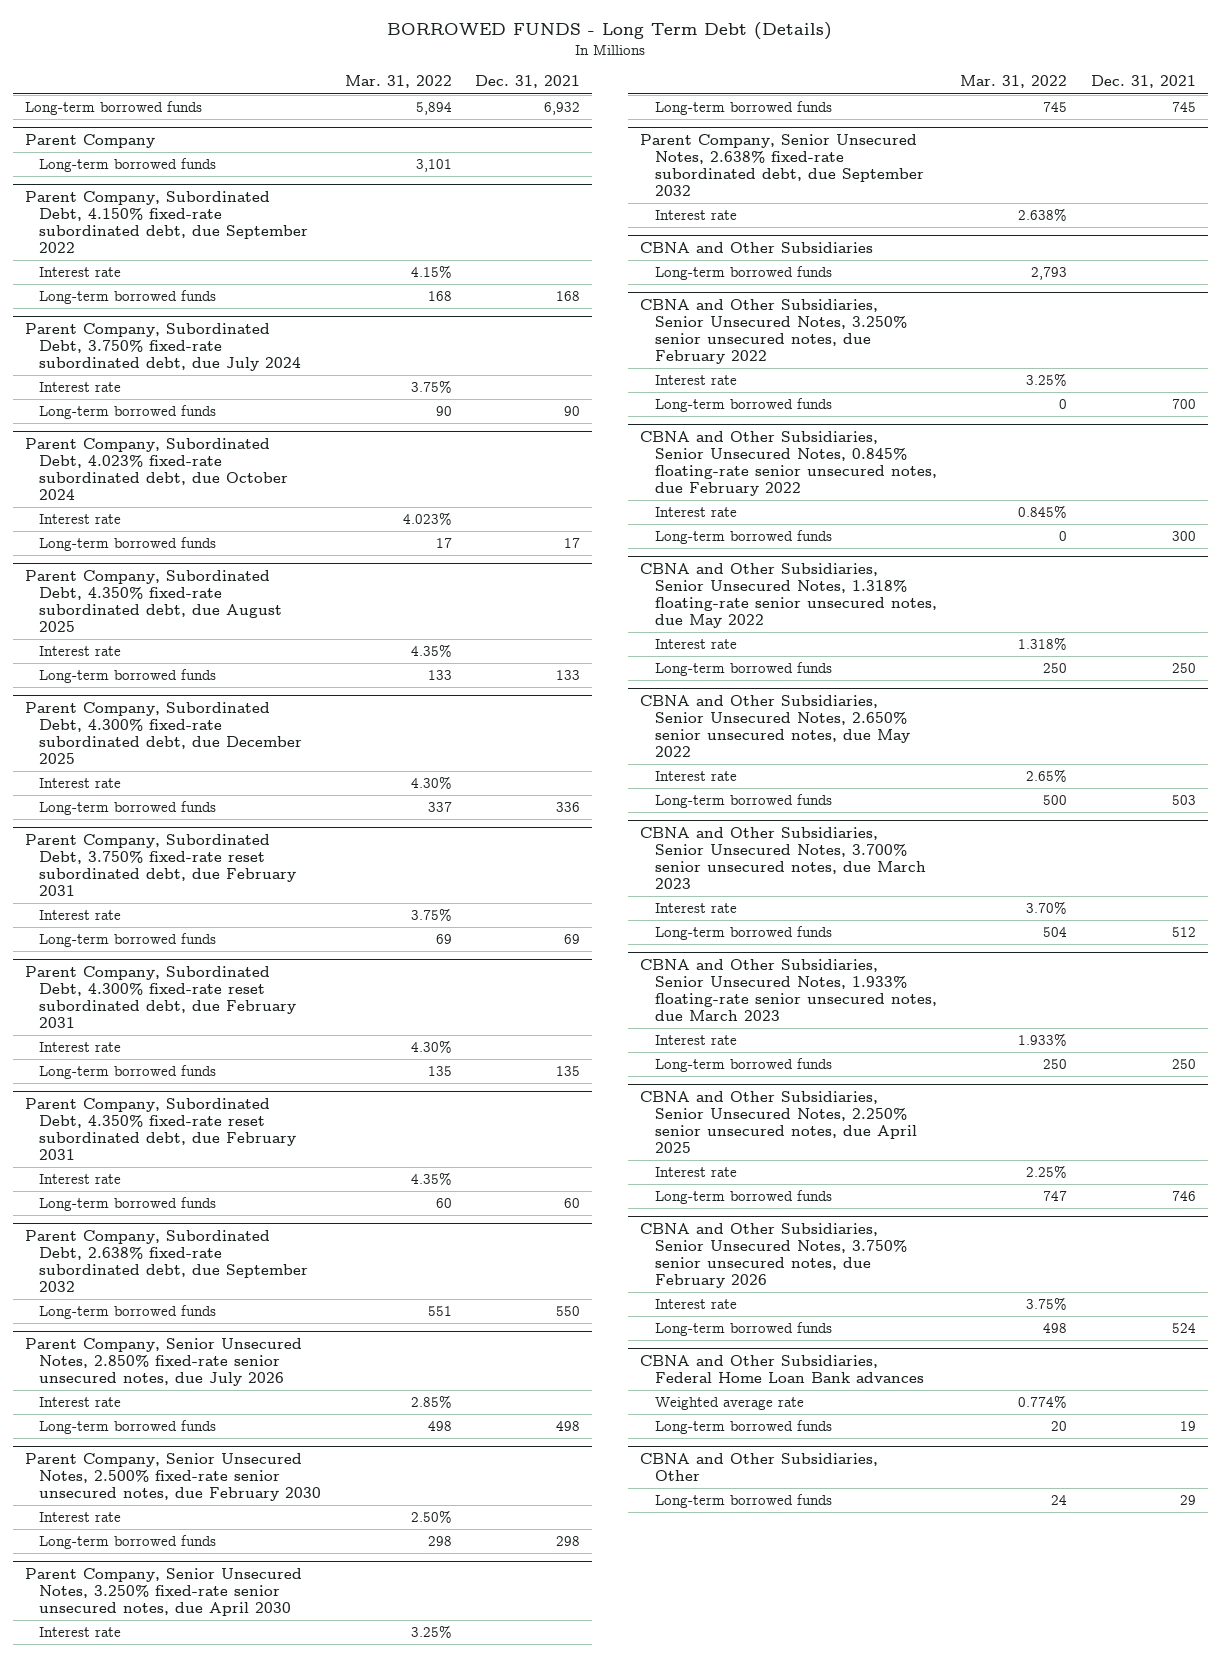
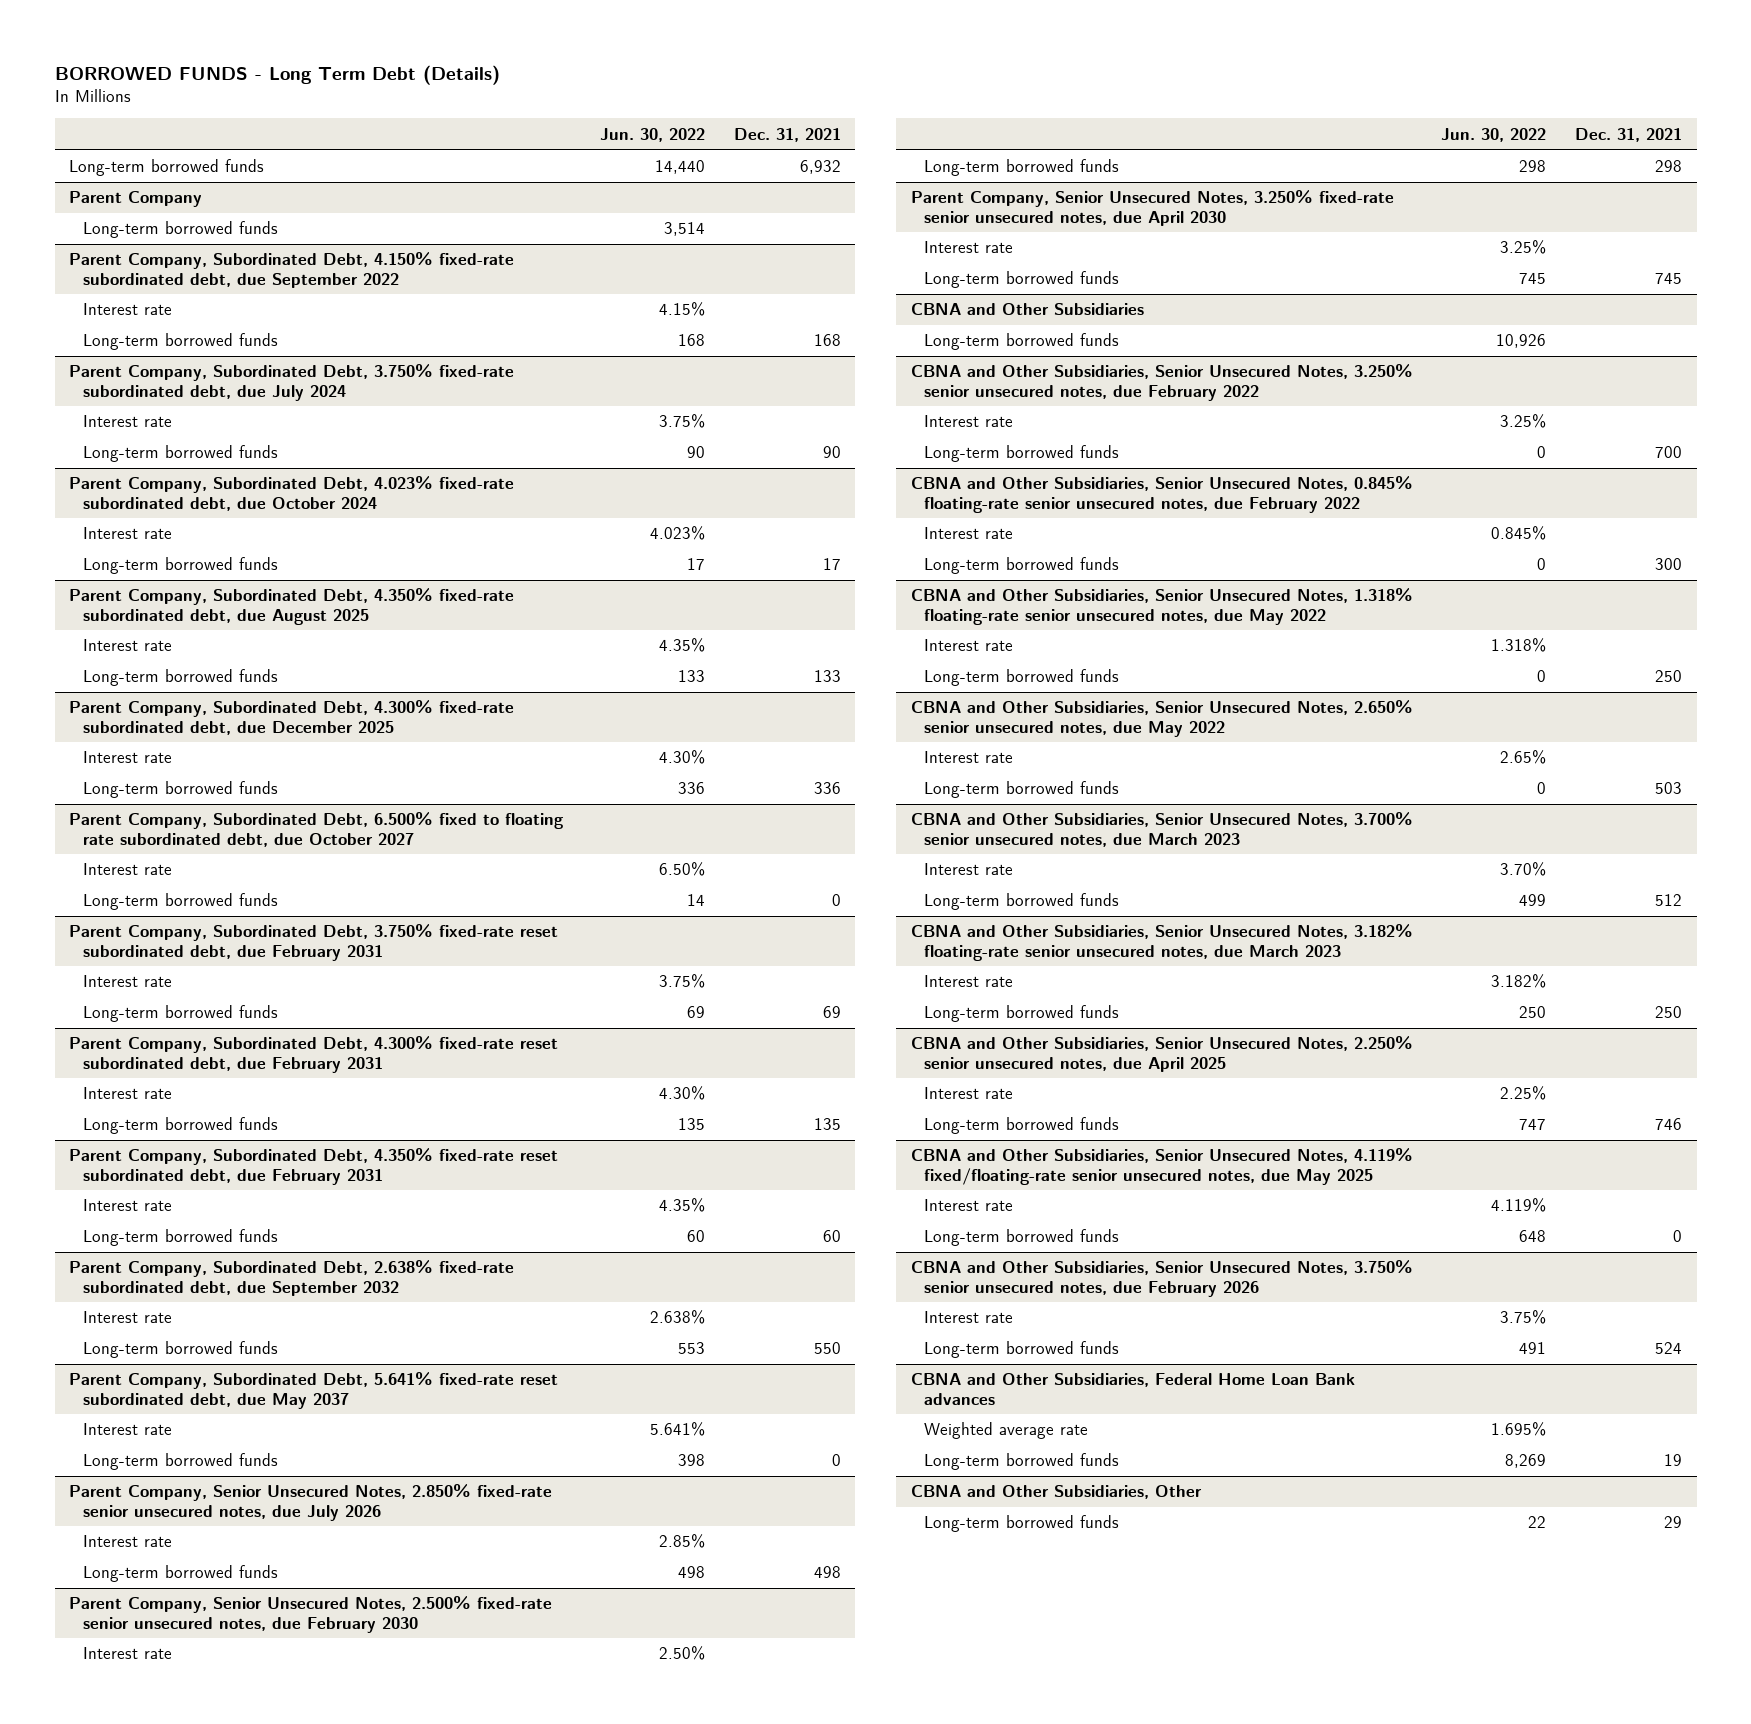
[344,75,452,89] Mar. 31, 2022 -> none
none -> [600,127,706,142] Jun. 30, 2022
none -> [69,812,565,847] Parent Company, Subordinated Debt, 6.500% fixed to floating rate subordinated debt, due October 2027
none -> [83,863,173,876] Interest rate
none -> [83,893,279,911] Long-term borrowed funds
none -> [83,1311,173,1324] Interest rate
none -> [69,1372,559,1409] Parent Company, Subordinated Debt, 5.641% fixed-rate reset subordinated debt, due May 2037
none -> [83,1423,173,1436] Interest rate
none -> [83,1453,279,1471] Long-term borrowed funds
[640,133,924,196] Parent Company, Senior Unsecured Notes, 2.638% fixed-rate subordinated debt, due September 2032 -> none
[654,210,737,221] Interest rate -> none
[640,958,937,1021] CBNA and Other Subsidiaries, Senior Unsecured Notes, 1.933% floating-rate senior unsecured notes, due March 2023 -> [910,924,1413,961] CBNA and Other Subsidiaries, Senior Unsecured Notes, 3.182% floating-rate senior unsecured notes, due March 2023
none -> [910,1148,1413,1185] CBNA and Other Subsidiaries, Senior Unsecured Notes, 4.119% fixed/floating-rate senior unsecured notes, due May 2025
none -> [924,1199,1014,1212] Interest rate
none -> [924,1229,1120,1247] Long-term borrowed funds

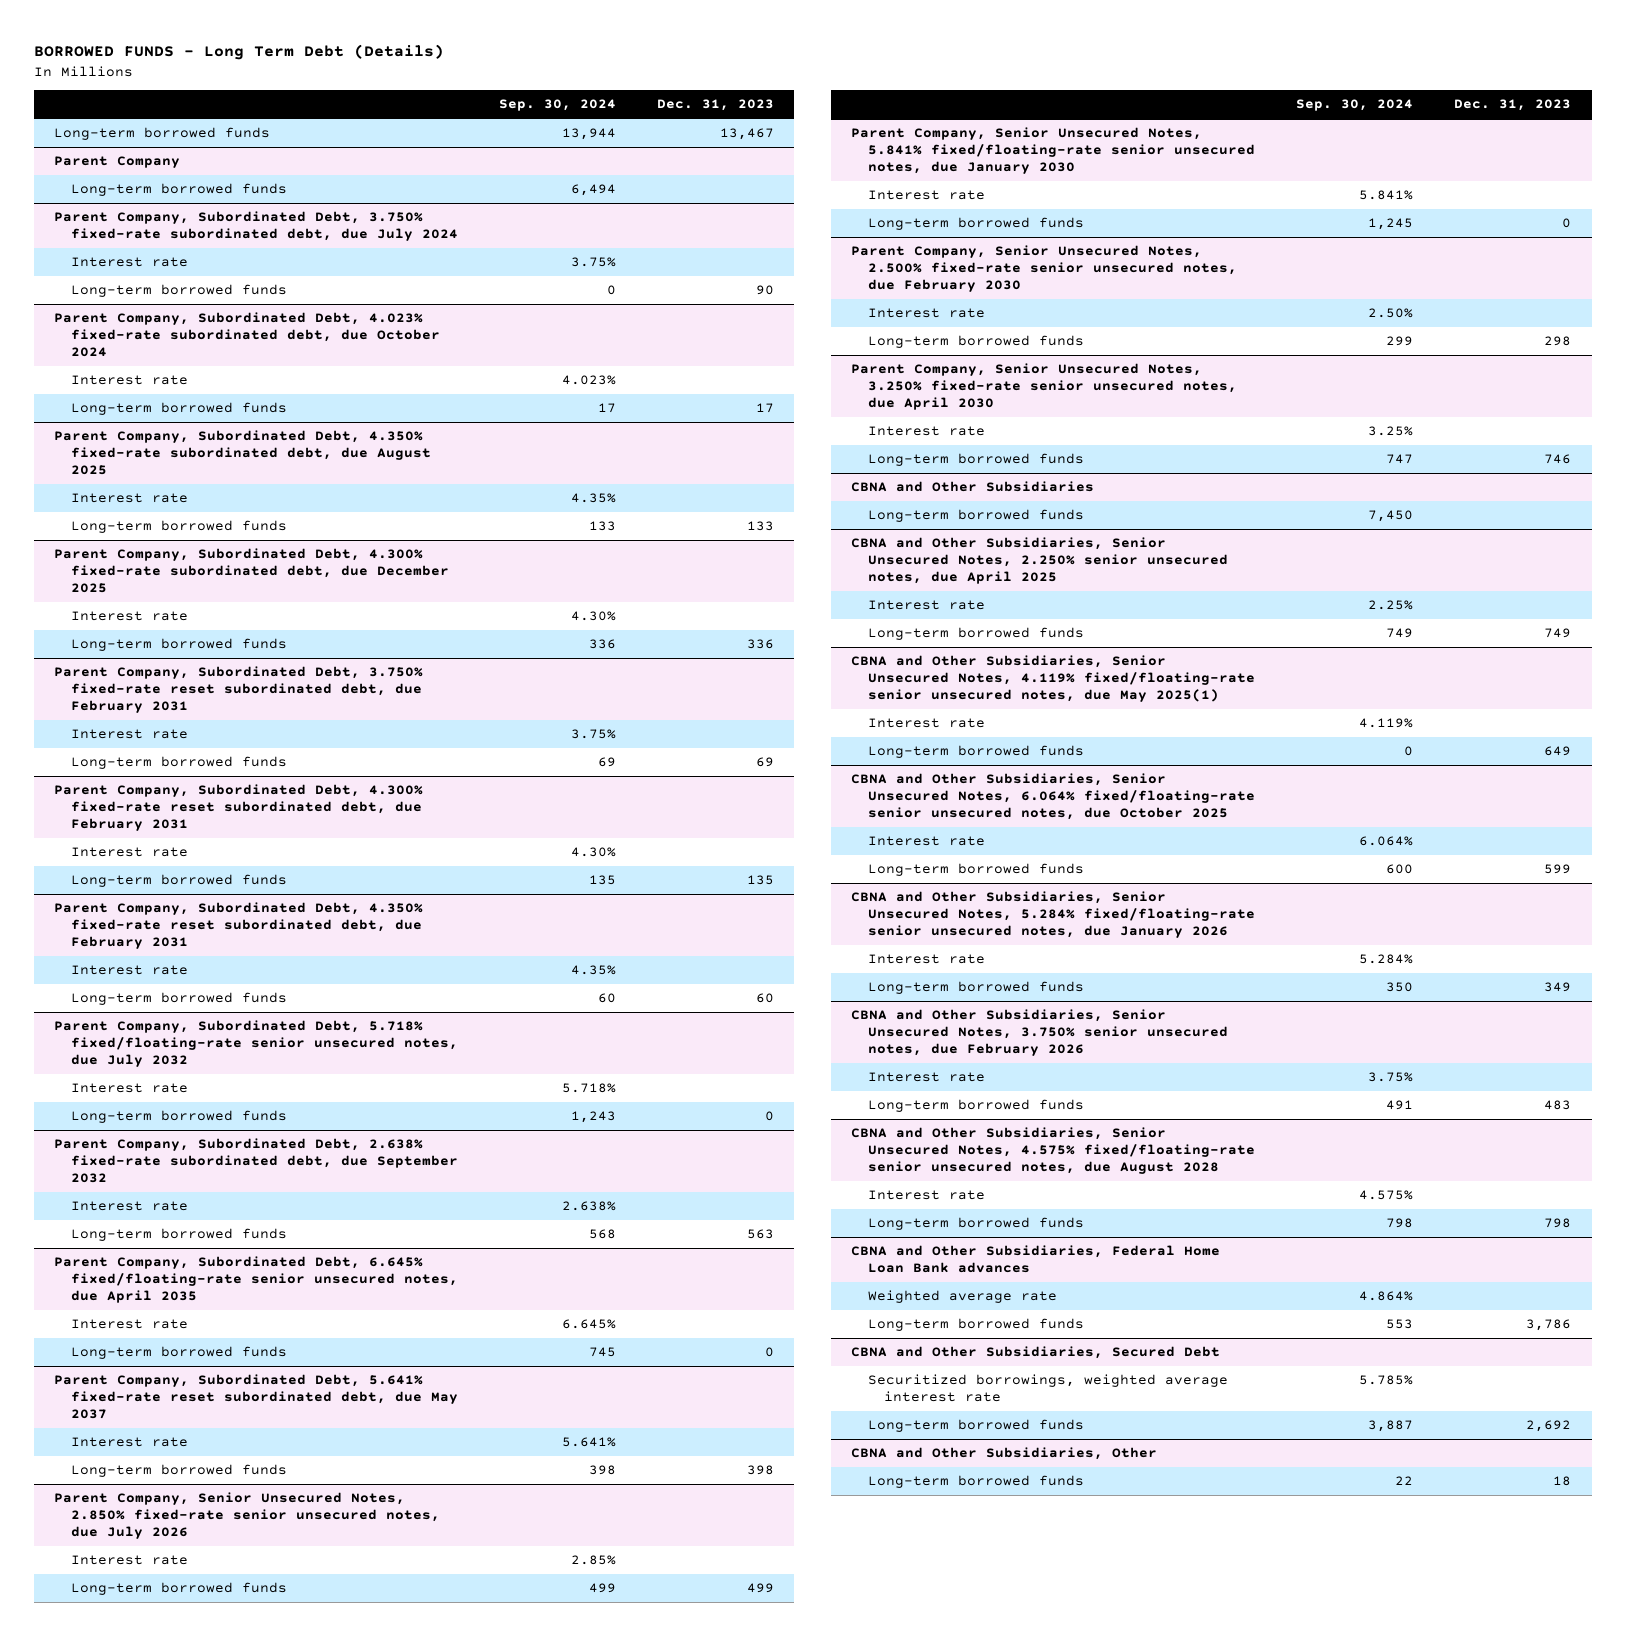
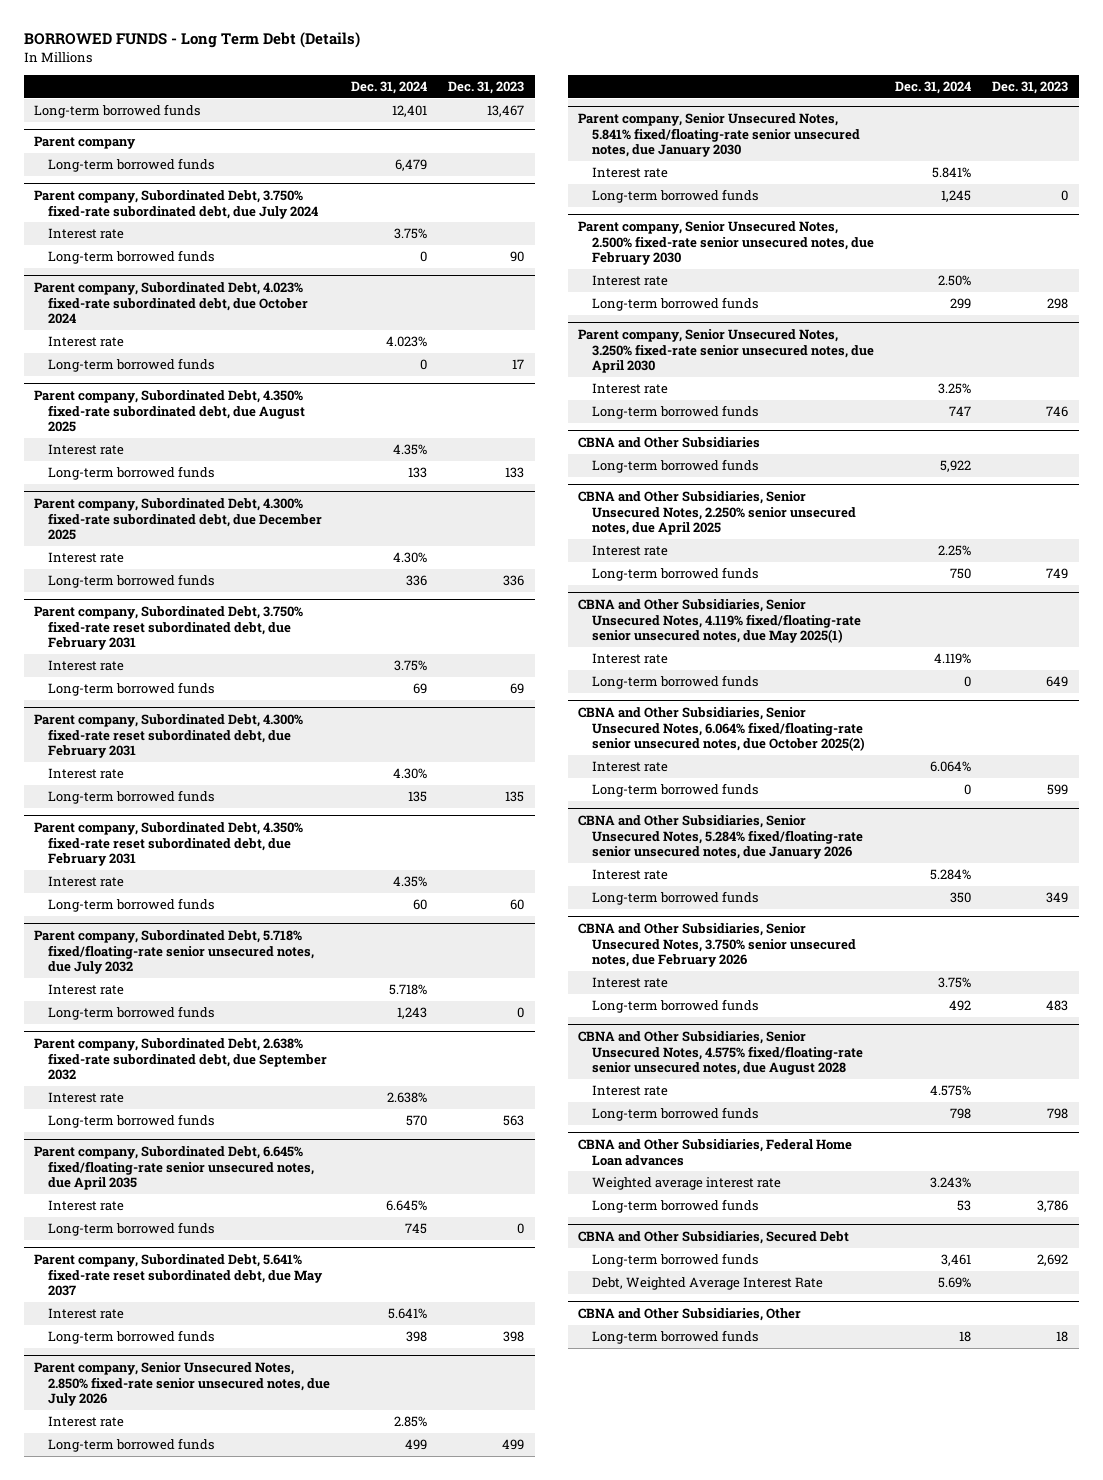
[498,99,616,112] Sep. 30, 2024 -> none
none -> [351,80,428,94] Dec. 31, 2024
[54,156,181,169] Parent Company -> [34,135,137,149] Parent company
[54,211,458,242] Parent Company, Subordinated Debt, 3.750% fixed-rate subordinated debt, due July 2024 -> [34,189,318,219] Parent company, Subordinated Debt, 3.750% fixed-rate subordinated debt, due July 2024
[54,312,440,357] Parent Company, Subordinated Debt, 4.023% fixed-rate subordinated debt, due October 2024 -> [34,281,308,325] Parent company, Subordinated Debt, 4.023% fixed-rate subordinated debt, due October 2024
[54,430,431,475] Parent Company, Subordinated Debt, 4.350% fixed-rate subordinated debt, due August 2025 -> [34,389,305,433] Parent company, Subordinated Debt, 4.350% fixed-rate subordinated debt, due August 2025
[54,548,449,593] Parent Company, Subordinated Debt, 4.300% fixed-rate subordinated debt, due December 2025 -> [34,497,322,541] Parent company, Subordinated Debt, 4.300% fixed-rate subordinated debt, due December 2025
[54,666,424,713] Parent Company, Subordinated Debt, 3.750% fixed-rate reset subordinated debt, due February 2031 -> [34,605,304,651] Parent company, Subordinated Debt, 3.750% fixed-rate reset subordinated debt, due February 2031
[54,784,424,831] Parent Company, Subordinated Debt, 4.300% fixed-rate reset subordinated debt, due February 2031 -> [34,713,304,759] Parent company, Subordinated Debt, 4.300% fixed-rate reset subordinated debt, due February 2031
[54,902,424,949] Parent Company, Subordinated Debt, 4.350% fixed-rate reset subordinated debt, due February 2031 -> [34,821,304,867] Parent company, Subordinated Debt, 4.350% fixed-rate reset subordinated debt, due February 2031
[54,1020,458,1067] Parent Company, Subordinated Debt, 5.718% fixed/floating-rate senior unsecured notes, due July 2032 -> [34,929,314,975] Parent company, Subordinated Debt, 5.718% fixed/floating-rate senior unsecured notes, due July 2032
[54,1138,458,1183] Parent Company, Subordinated Debt, 2.638% fixed-rate subordinated debt, due September 2032 -> [34,1037,327,1081] Parent company, Subordinated Debt, 2.638% fixed-rate subordinated debt, due September 2032
[54,1256,458,1303] Parent Company, Subordinated Debt, 6.645% fixed/floating-rate senior unsecured notes, due April 2035 -> [34,1145,314,1191] Parent company, Subordinated Debt, 6.645% fixed/floating-rate senior unsecured notes, due April 2035
[54,1374,458,1419] Parent Company, Subordinated Debt, 5.641% fixed-rate reset subordinated debt, due May 2037 -> [34,1253,323,1297] Parent company, Subordinated Debt, 5.641% fixed-rate reset subordinated debt, due May 2037
[54,1492,440,1539] Parent Company, Senior Unsecured Notes, 2.850% fixed-rate senior unsecured notes, due July 2026 -> [34,1361,330,1407] Parent company, Senior Unsecured Notes, 2.850% fixed-rate senior unsecured notes, due July 2026
[851,127,1255,174] Parent Company, Senior Unsecured Notes, 5.841% fixed/floating-rate senior unsecured notes, due January 2030 -> [578,112,860,158] Parent company, Senior Unsecured Notes, 5.841% fixed/floating-rate senior unsecured notes, due January 2030
[851,245,1237,292] Parent Company, Senior Unsecured Notes, 2.500% fixed-rate senior unsecured notes, due February 2030 -> [578,220,874,266] Parent company, Senior Unsecured Notes, 2.500% fixed-rate senior unsecured notes, due February 2030
[851,363,1237,410] Parent Company, Senior Unsecured Notes, 3.250% fixed-rate senior unsecured notes, due April 2030 -> [578,328,874,374] Parent company, Senior Unsecured Notes, 3.250% fixed-rate senior unsecured notes, due April 2030
[851,773,1255,820] CBNA and Other Subsidiaries, Senior Unsecured Notes, 6.064% fixed/floating-rate senior unsecured notes, due October 2025 -> [578,706,865,752] CBNA and Other Subsidiaries, Senior Unsecured Notes, 6.064% fixed/floating-rate senior unsecured notes, due October 2025(2)
[851,1245,1221,1274] CBNA and Other Subsidiaries, Federal Home Loan Bank advances -> [578,1138,853,1166] CBNA and Other Subsidiaries, Federal Home Loan advances
[867,1290,1057,1304] Weighted average rate -> [591,1177,781,1191] Weighted average interest rate
[867,1374,1228,1403] Securitized borrowings, weighted average interest rate -> none
none -> [591,1277,823,1291] Debt, Weighted Average Interest Rate

